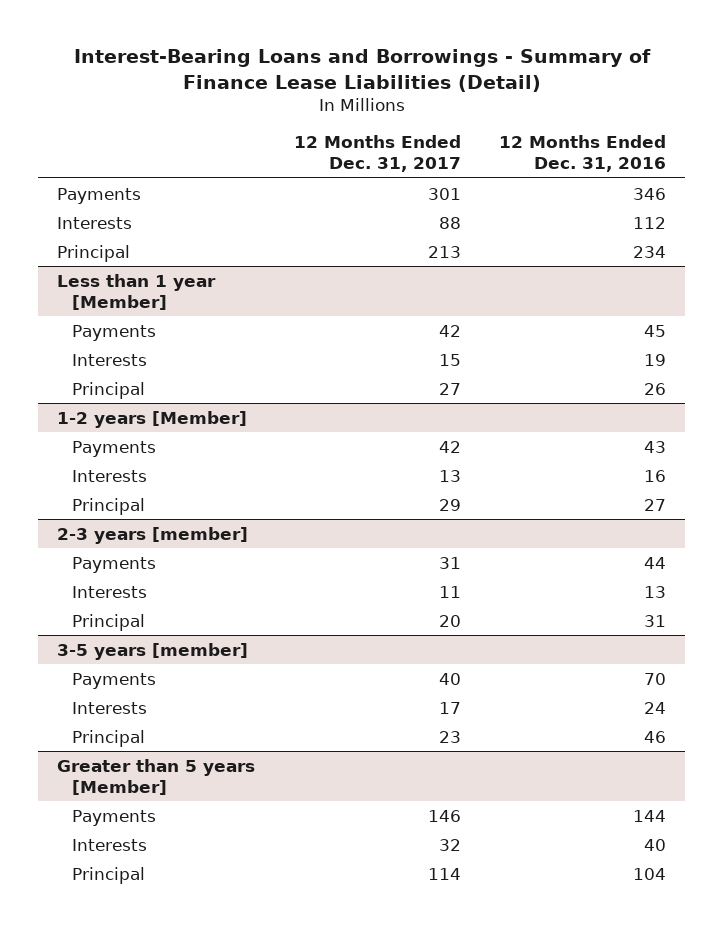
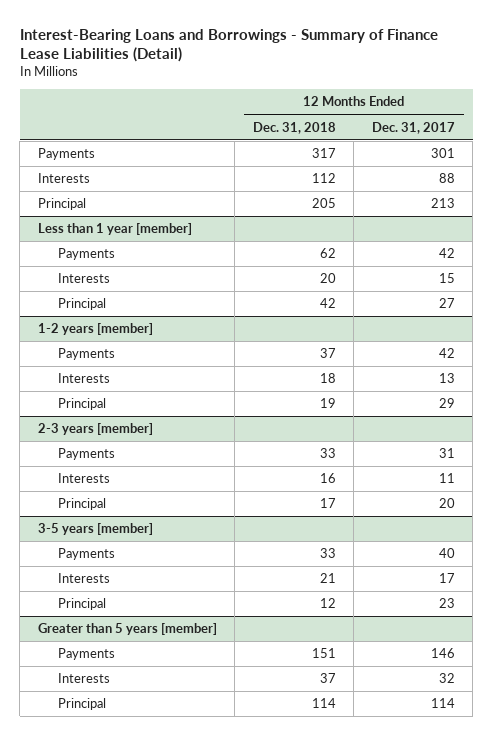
[499,135,667,173] 12 Months Ended Dec. 31, 2016 -> none
none -> [252,121,336,134] Dec. 31, 2018
[57,273,217,310] Less than 1 year [Member] -> [37,223,192,236] Less than 1 year [member]
[57,410,248,428] 1-2 years [Member] -> [37,323,153,336] 1-2 years [member]
[57,758,256,795] Greater than 5 years [Member] -> [37,623,217,636] Greater than 5 years [member]

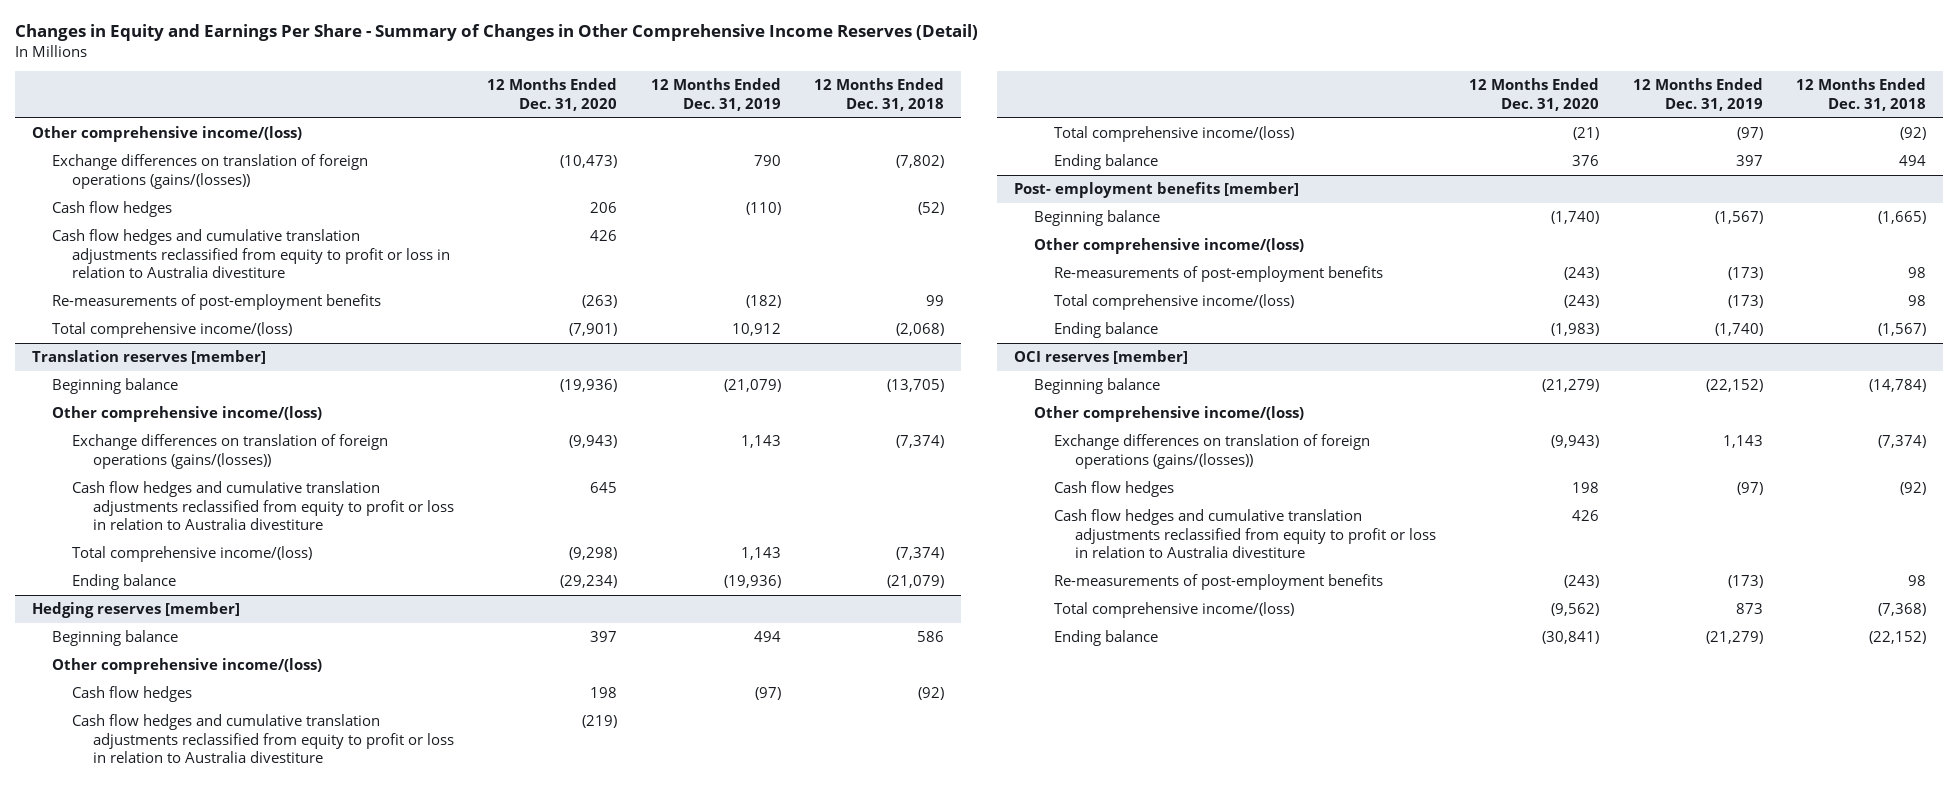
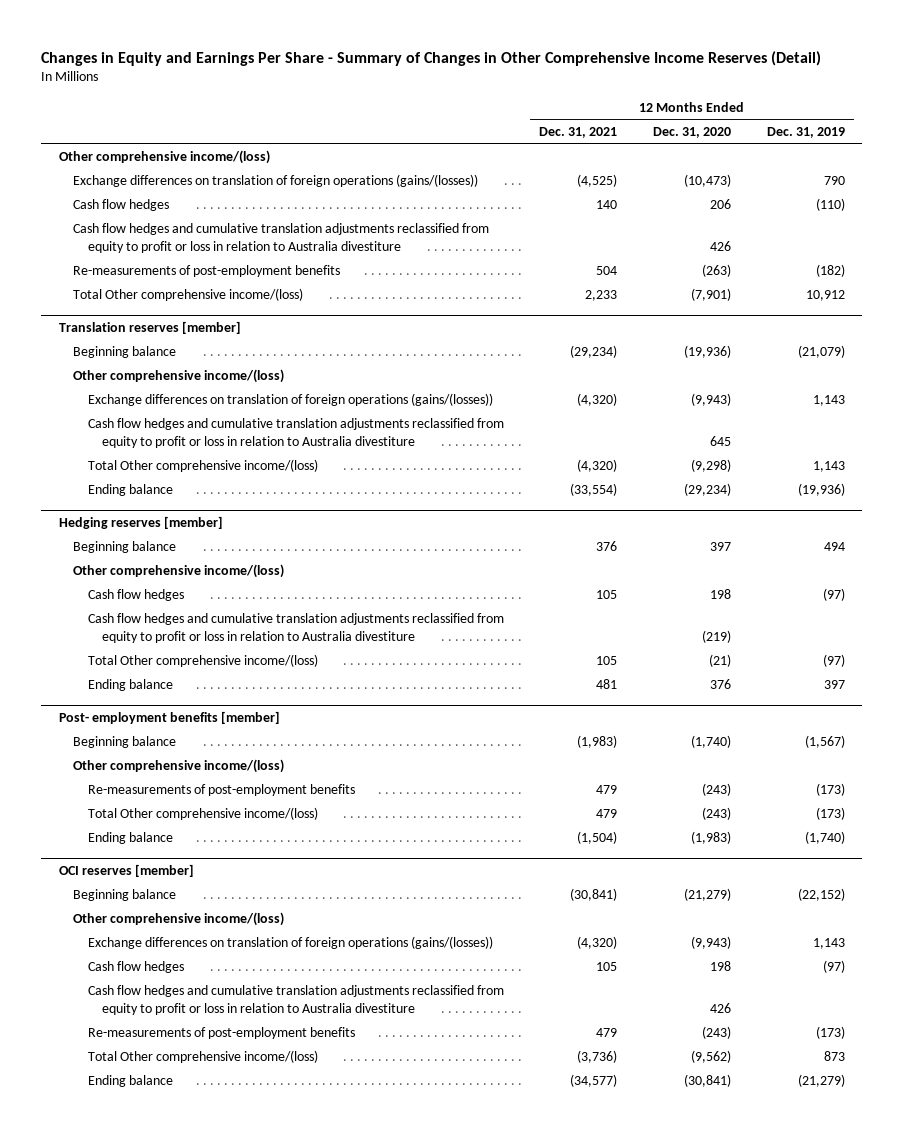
[814,78,945,111] 12 Months Ended Dec. 31, 2018 -> none
none -> [539,127,618,139] Dec. 31, 2021
[52,322,293,339] Total comprehensive income/(loss) -> [73,287,304,301] Total Other comprehensive income/(loss)
[72,546,313,563] Total comprehensive income/(loss) -> [87,458,318,472] Total Other comprehensive income/(loss)
[1054,126,1295,143] Total comprehensive income/(loss) -> [87,653,318,667] Total Other comprehensive income/(loss)
[1054,294,1295,311] Total comprehensive income/(loss) -> [87,806,318,820] Total Other comprehensive income/(loss)
[1054,602,1295,619] Total comprehensive income/(loss) -> [87,1049,318,1063] Total Other comprehensive income/(loss)

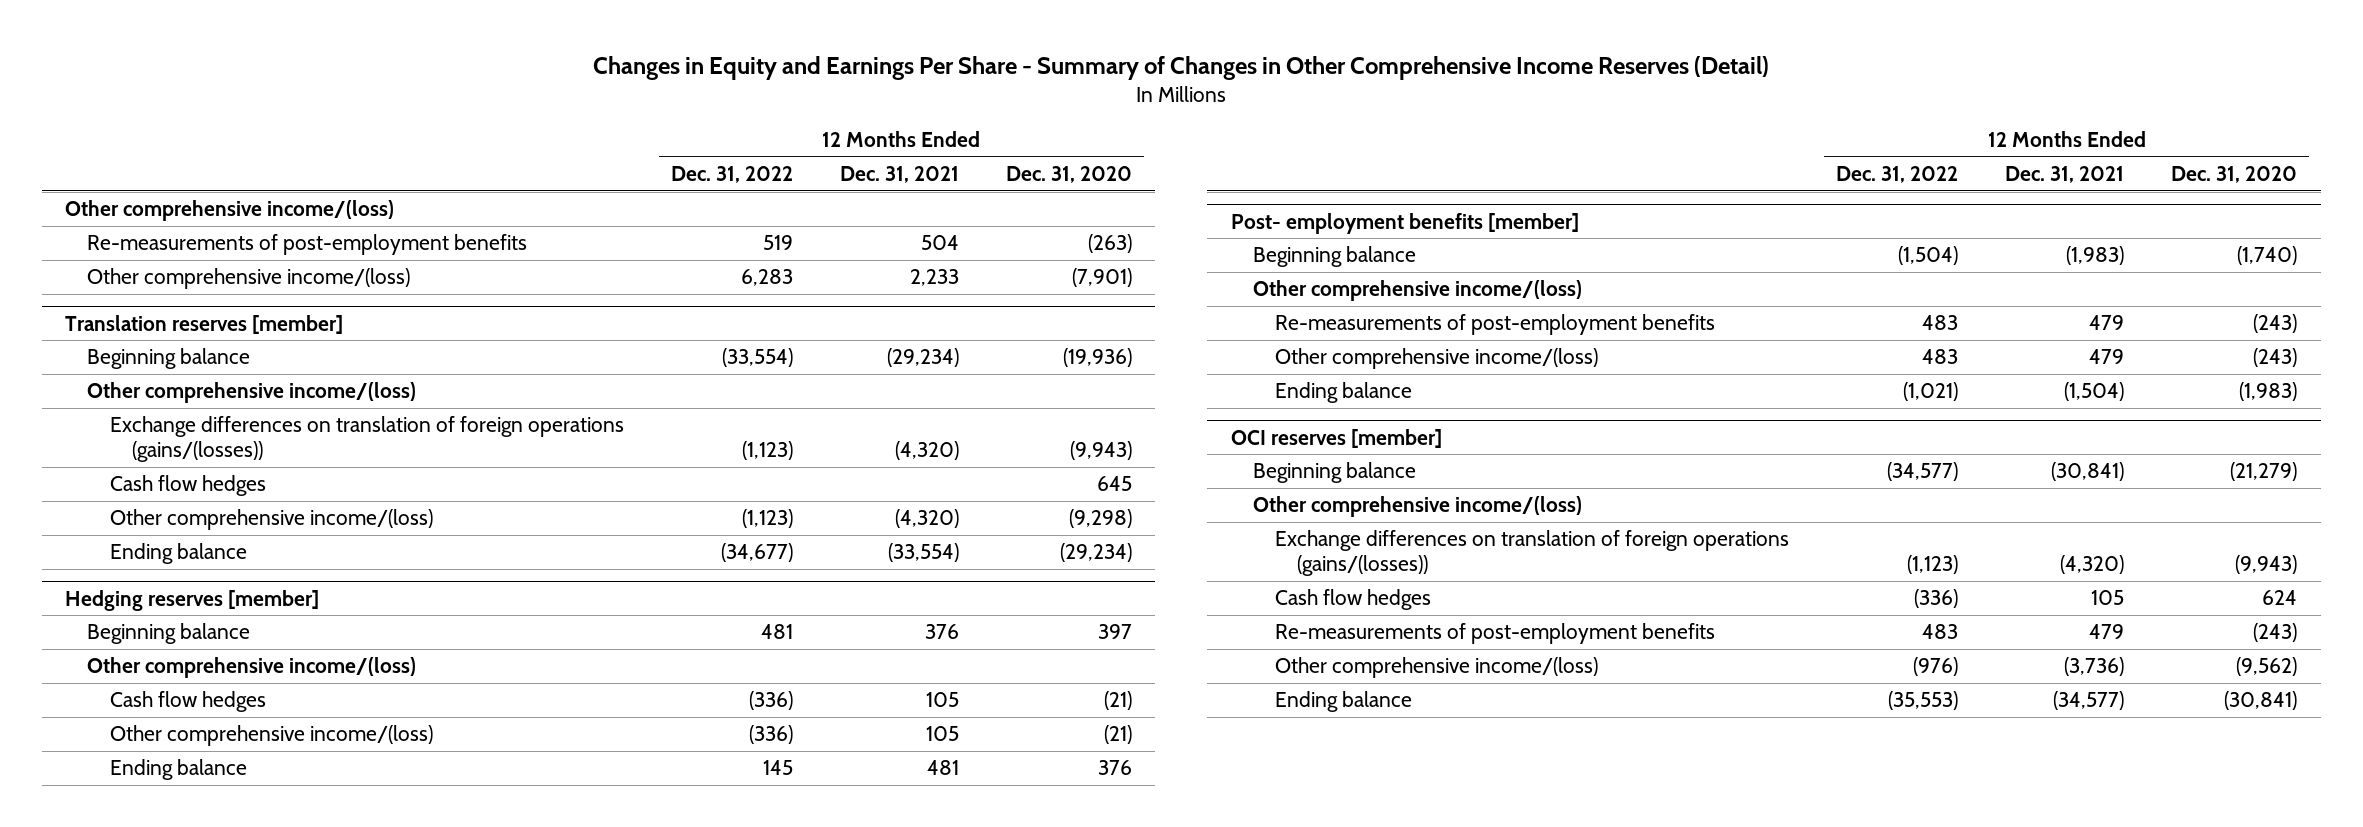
[766,127,845,139] Dec. 31, 2019 -> none
none -> [670,165,793,183] Dec. 31, 2022
[73,173,479,187] Exchange differences on translation of foreign operations (gains/(losses)) -> none
[73,198,170,211] Cash flow hedges -> none
[73,222,490,253] Cash flow hedges and cumulative translation adjustments reclassified from equity to profit or loss in relation to Australia divestiture -> none
[73,287,304,301] Total Other comprehensive income/(loss) -> [87,268,411,290] Other comprehensive income/(loss)
[87,417,504,448] Cash flow hedges and cumulative translation adjustments reclassified from equity to profit or loss in relation to Australia divestiture -> [109,475,266,497] Cash flow hedges
[87,458,318,472] Total Other comprehensive income/(loss) -> [109,509,433,531] Other comprehensive income/(loss)
[87,612,504,643] Cash flow hedges and cumulative translation adjustments reclassified from equity to profit or loss in relation to Australia divestiture -> none
[710,588,732,599] 198 -> [1103,691,1132,711] (21)
[87,653,318,667] Total Other comprehensive income/(loss) -> [109,725,433,747] Other comprehensive income/(loss)
[87,806,318,820] Total Other comprehensive income/(loss) -> [1275,348,1599,370] Other comprehensive income/(loss)
[87,984,504,1015] Cash flow hedges and cumulative translation adjustments reclassified from equity to profit or loss in relation to Australia divestiture -> none
[710,960,732,971] 198 -> [2262,590,2298,606] 624
[87,1049,318,1063] Total Other comprehensive income/(loss) -> [1275,657,1599,679] Other comprehensive income/(loss)

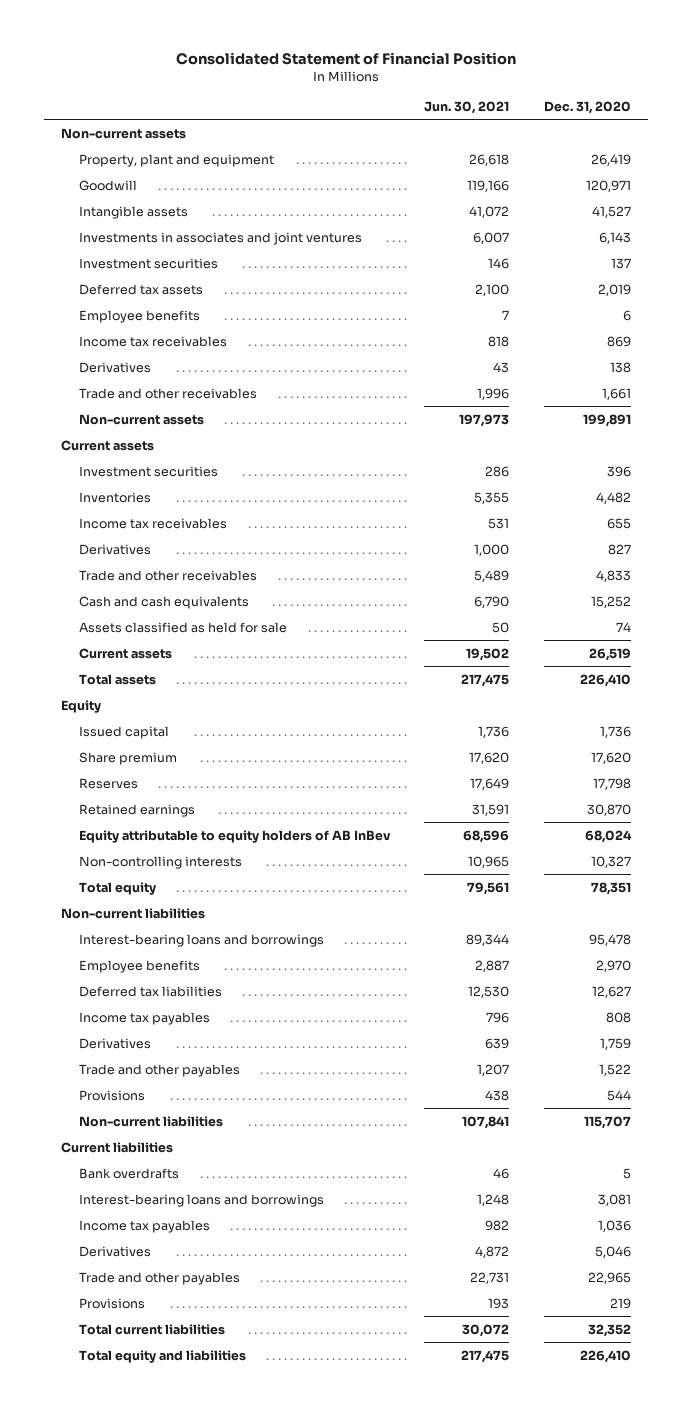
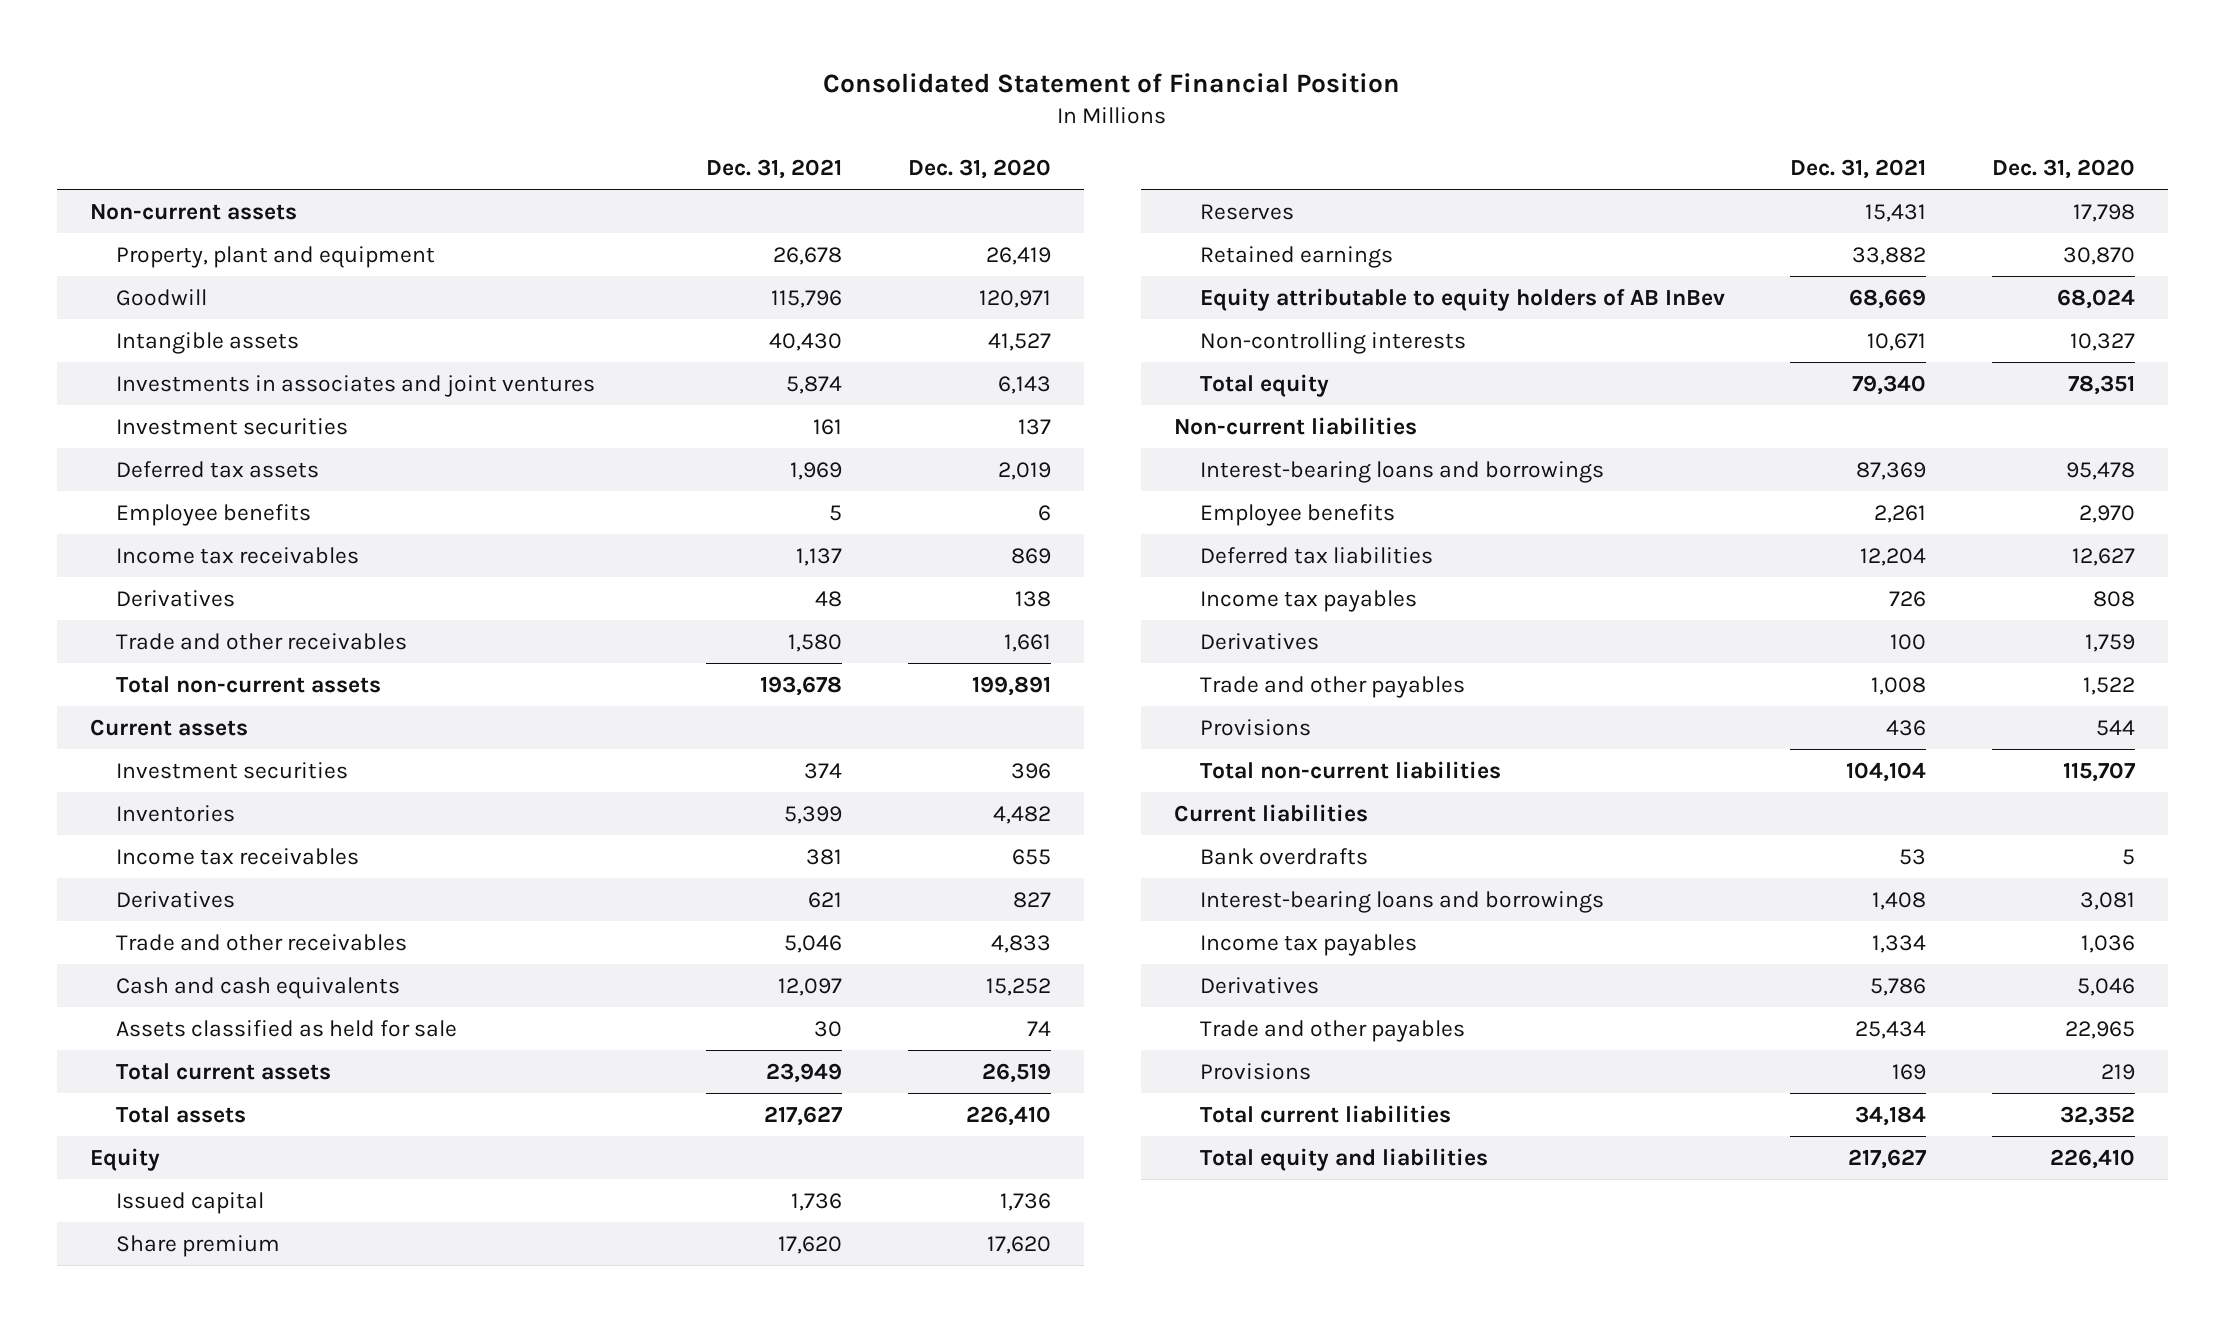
[424,101,510,115] Jun. 30, 2021 -> none
none -> [706,158,843,179] Dec. 31, 2021
[78,413,204,425] Non-current assets -> [115,675,381,693] Total non-current assets
[78,647,172,659] Current assets -> [115,1062,331,1080] Total current assets
[78,1115,223,1127] Non-current liabilities -> [1199,760,1501,779] Total non-current liabilities

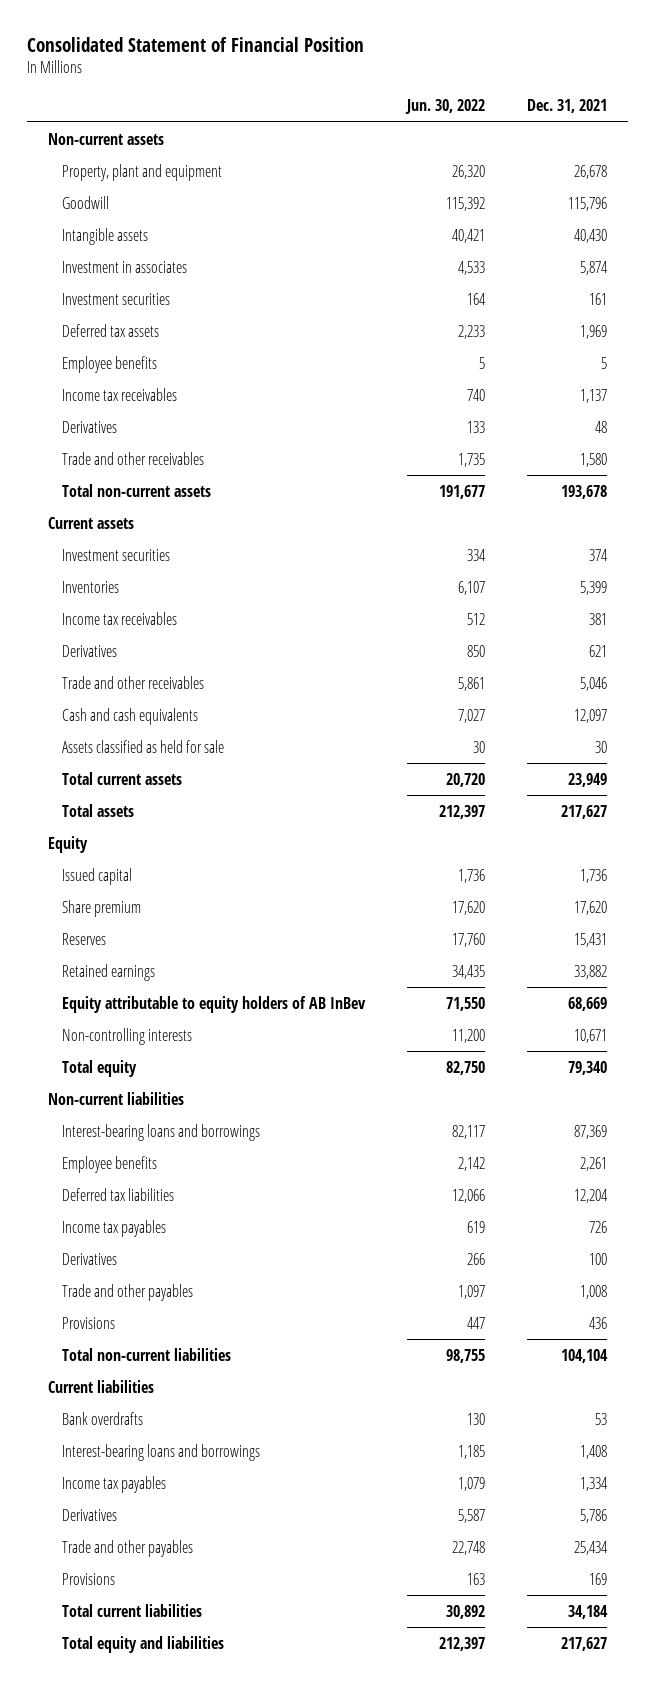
[907,158,1051,179] Dec. 31, 2020 -> none
none -> [405,99,486,115] Jun. 30, 2022
[115,374,595,397] Investments in associates and joint ventures -> [62,260,188,273] Investment in associates

